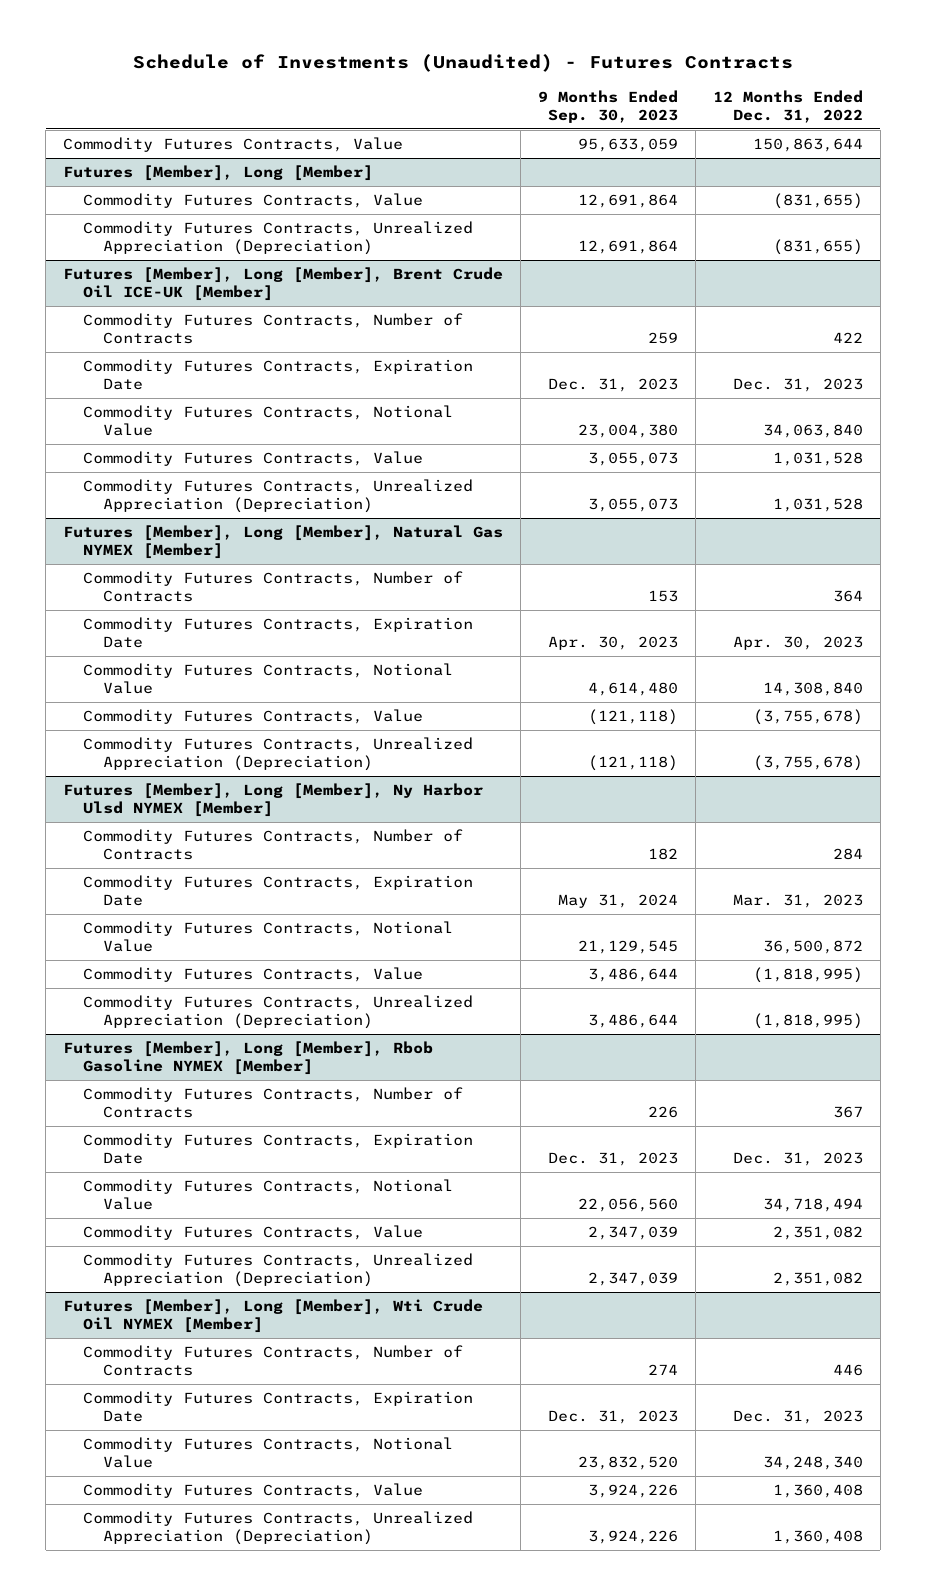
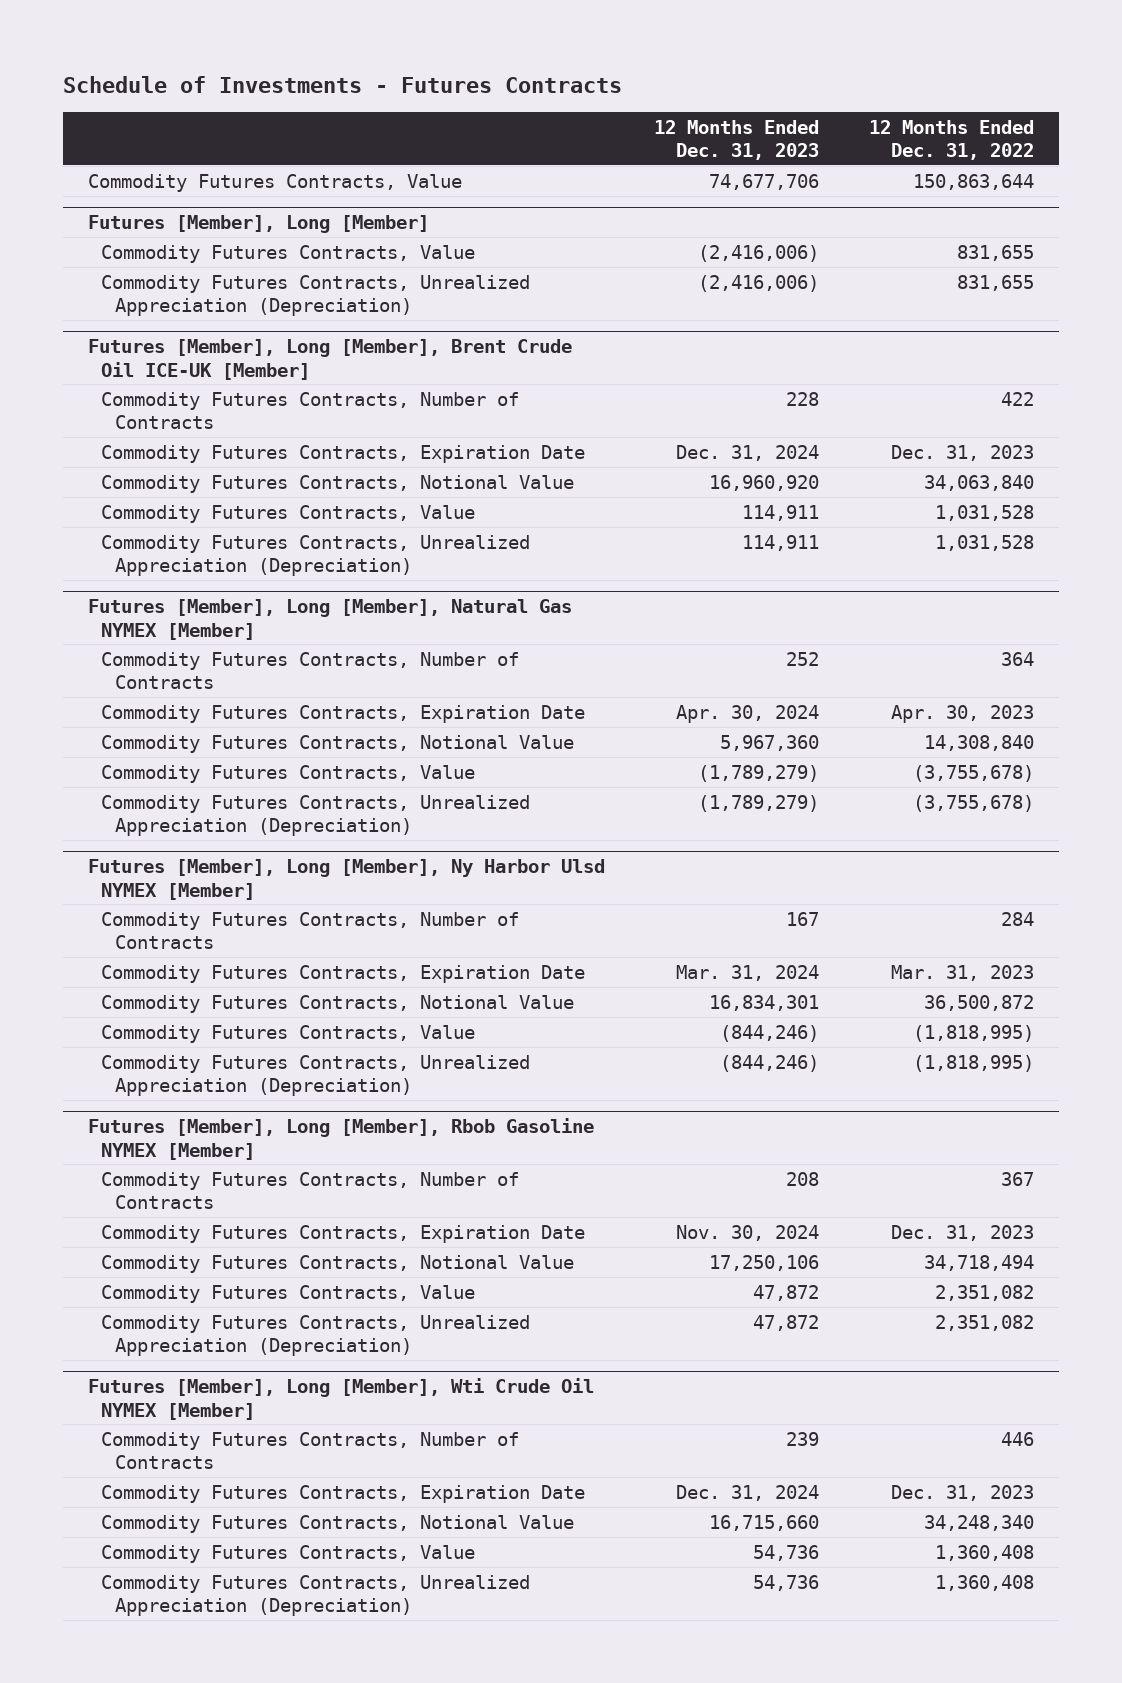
[133,54,794,73] Schedule of Investments (Unaudited) - Futures Contracts -> [62,75,622,93] Schedule of Investments - Futures Contracts
[538,90,679,123] 9 Months Ended Sep. 30, 2023 -> none
none -> [654,119,820,160] 12 Months Ended Dec. 31, 2023
[772,193,863,210] (831,655) -> [956,244,1034,261] 831,655
[772,238,863,255] (831,655) -> [956,274,1034,291] 831,655

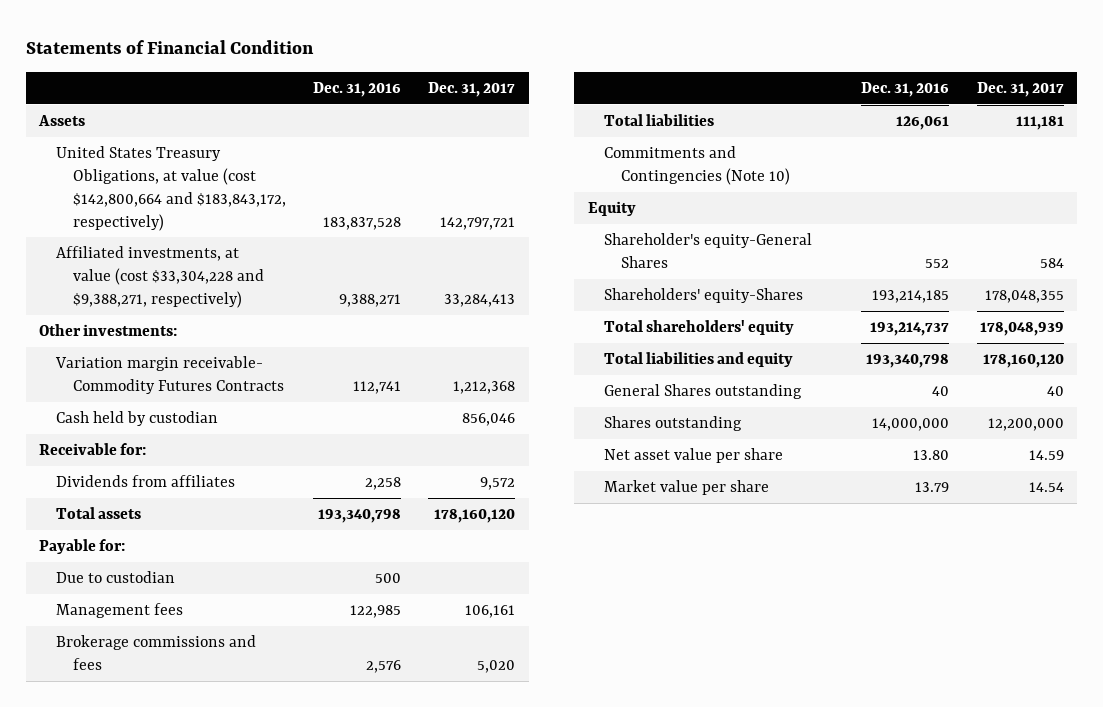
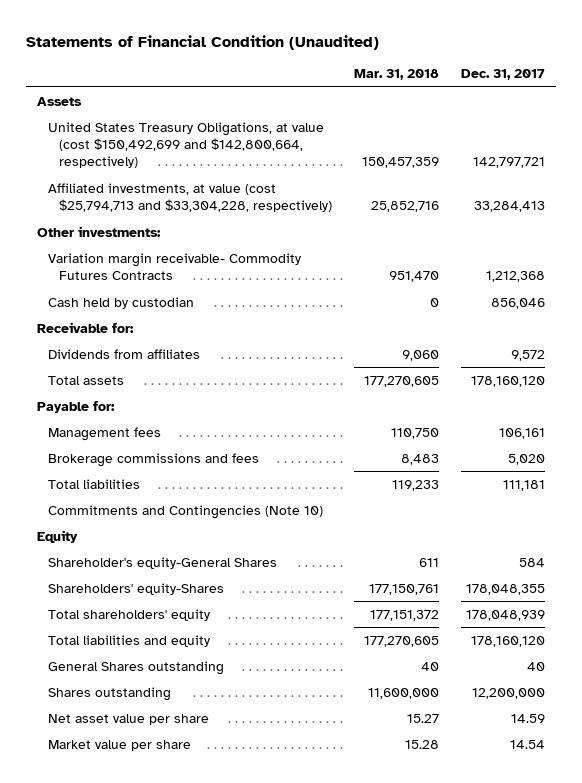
[25,39,314,54] Statements of Financial Condition -> [26,34,380,50] Statements of Financial Condition (Unaudited)
[312,81,401,97] Dec. 31, 2016 -> none
none -> [353,69,439,81] Mar. 31, 2018
[55,146,286,231] United States Treasury Obligations, at value (cost $142,800,664 and $183,843,172, respectively) -> [47,121,324,168] United States Treasury Obligations, at value (cost $150,492,699 and $142,800,664, respectively)
[55,246,264,308] Affiliated investments, at value (cost $33,304,228 and $9,388,271, respectively) -> [47,182,332,212] Affiliated investments, at value (cost $25,794,713 and $33,304,228, respectively)
[55,571,175,584] Due to custodian -> none

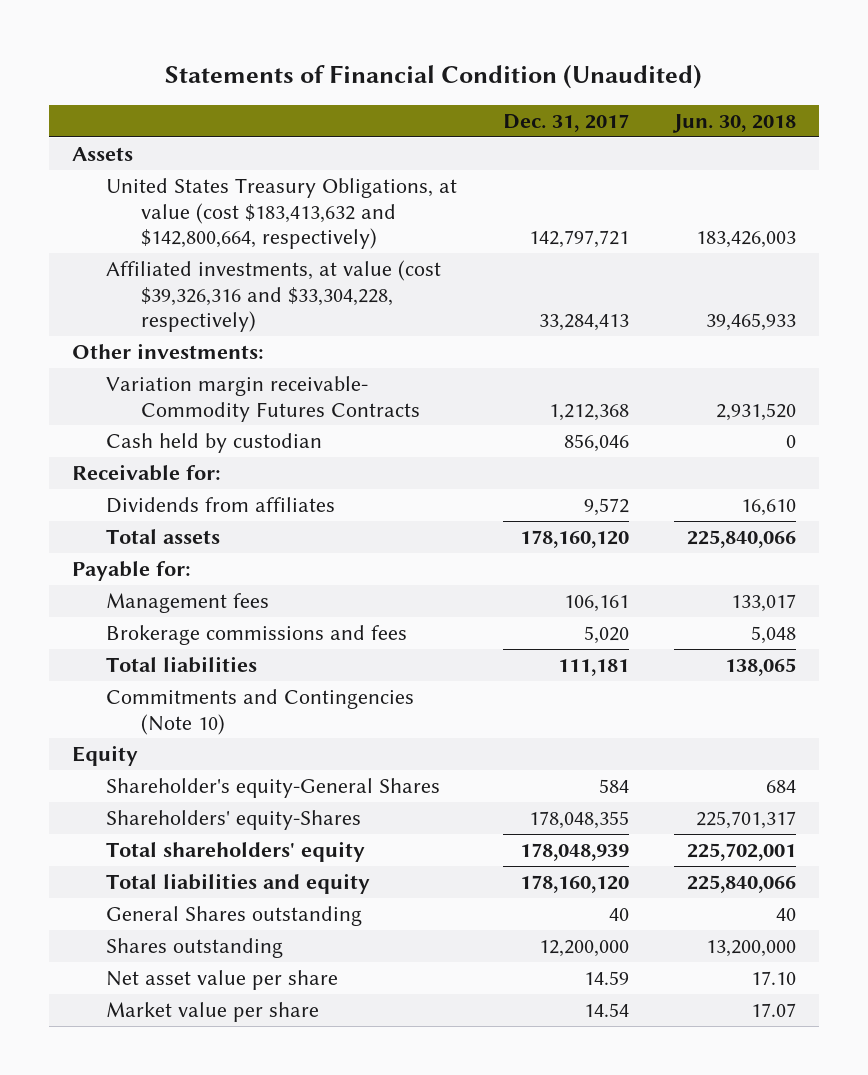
[353,69,439,81] Mar. 31, 2018 -> none
none -> [672,114,797,134] Jun. 30, 2018
[47,121,324,168] United States Treasury Obligations, at value (cost $150,492,699 and $142,800,664, respectively) -> [106,177,458,250] United States Treasury Obligations, at value (cost $183,413,632 and $142,800,664, respectively)
[47,182,332,212] Affiliated investments, at value (cost $25,794,713 and $33,304,228, respectively) -> [106,259,442,333] Affiliated investments, at value (cost $39,326,316 and $33,304,228, respectively)

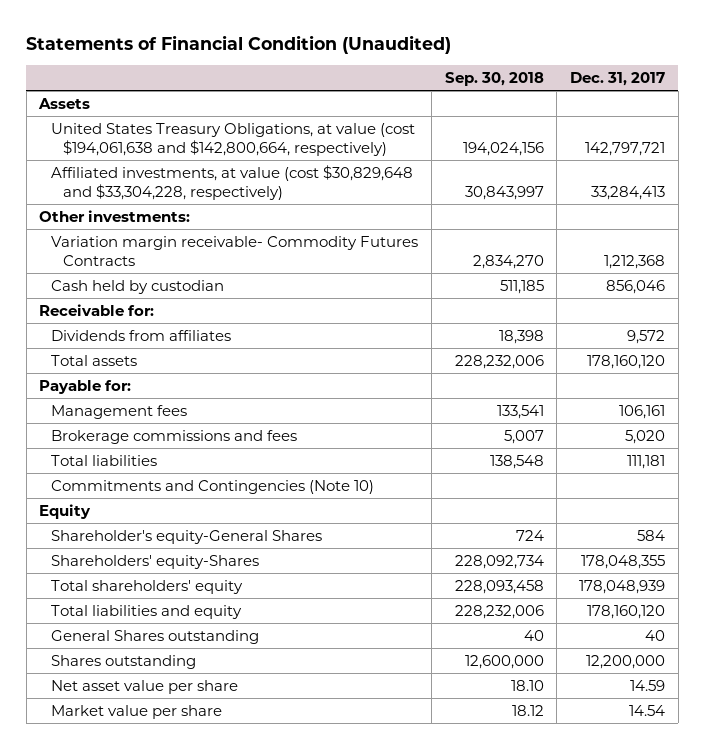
[672,114,797,134] Jun. 30, 2018 -> none
none -> [444,71,544,86] Sep. 30, 2018
[106,177,458,250] United States Treasury Obligations, at value (cost $183,413,632 and $142,800,664, respectively) -> [51,123,416,156] United States Treasury Obligations, at value (cost $194,061,638 and $142,800,664, respectively)
[106,259,442,333] Affiliated investments, at value (cost $39,326,316 and $33,304,228, respectively) -> [51,165,414,200] Affiliated investments, at value (cost $30,829,648 and $33,304,228, respectively)

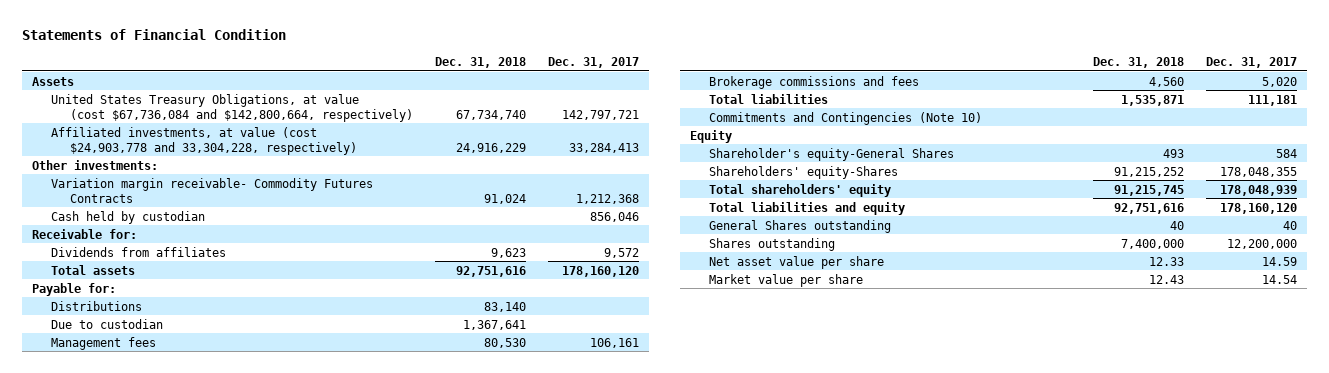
[26,34,452,54] Statements of Financial Condition (Unaudited) -> [21,29,286,41] Statements of Financial Condition
[444,71,544,86] Sep. 30, 2018 -> none
none -> [434,57,526,69] Dec. 31, 2018
[51,123,416,156] United States Treasury Obligations, at value (cost $194,061,638 and $142,800,664, respectively) -> [51,93,414,122] United States Treasury Obligations, at value (cost $67,736,084 and $142,800,664, respectively)
[51,165,414,200] Affiliated investments, at value (cost $30,829,648 and $33,304,228, respectively) -> [51,126,358,155] Affiliated investments, at value (cost $24,903,778 and 33,304,228, respectively)
none -> [51,300,143,311] Distributions
none -> [51,318,164,329] Due to custodian

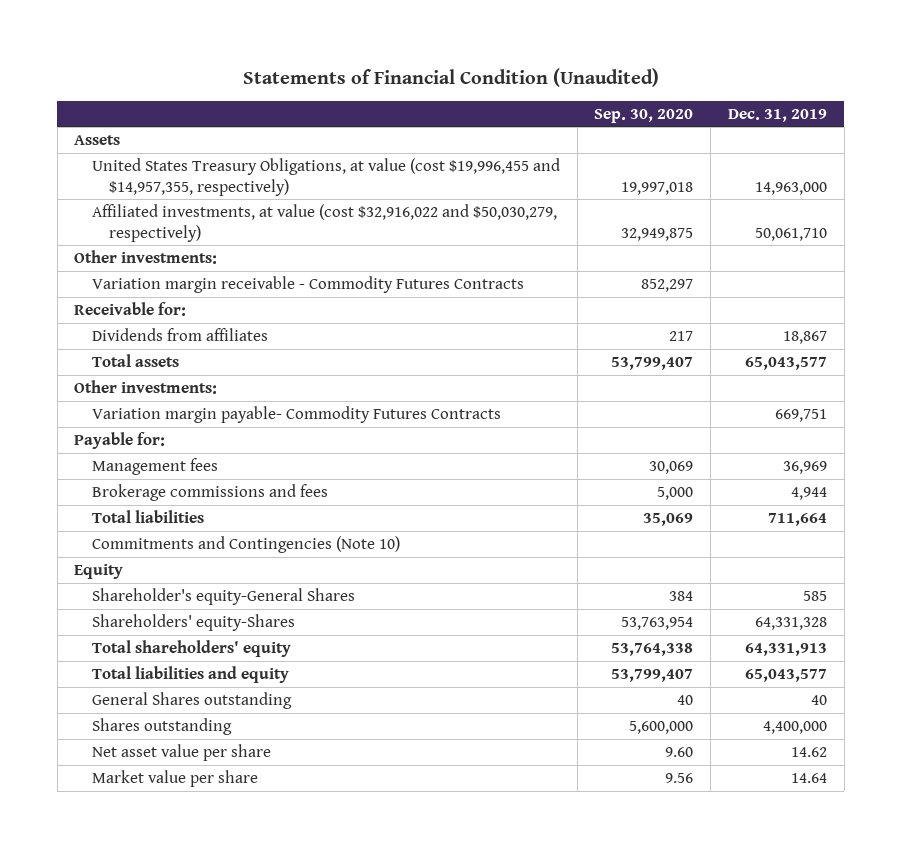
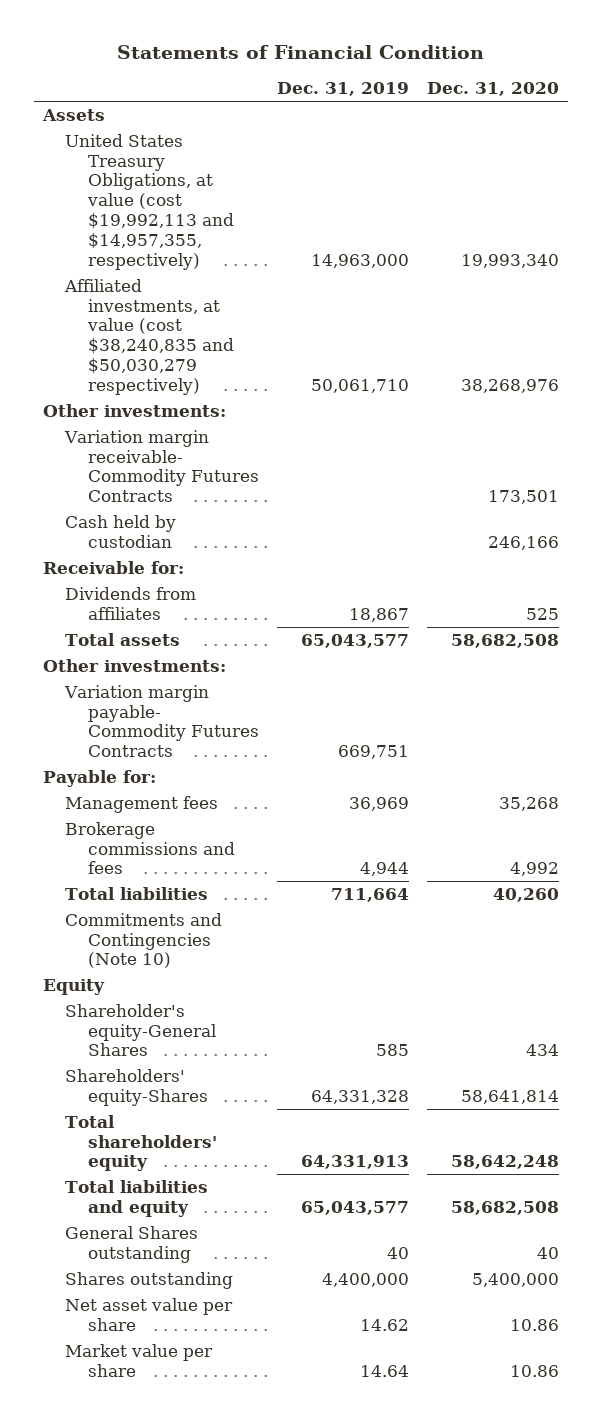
[242,67,659,87] Statements of Financial Condition (Unaudited) -> [116,44,484,59] Statements of Financial Condition
[594,108,694,123] Sep. 30, 2020 -> none
none -> [427,82,560,97] Dec. 31, 2020
[91,158,560,196] United States Treasury Obligations, at value (cost $19,996,455 and $14,957,355, respectively) -> [65,133,234,270] United States Treasury Obligations, at value (cost $19,992,113 and $14,957,355, respectively)
[91,204,557,242] Affiliated investments, at value (cost $32,916,022 and $50,030,279, respectively) -> [64,278,234,395] Affiliated investments, at value (cost $38,240,835 and $50,030,279 respectively)
[91,276,524,294] Variation margin receivable - Commodity Futures Contracts -> [64,429,259,503] Variation margin receivable- Commodity Futures Contracts
none -> [65,514,177,548] Cash held by custodian

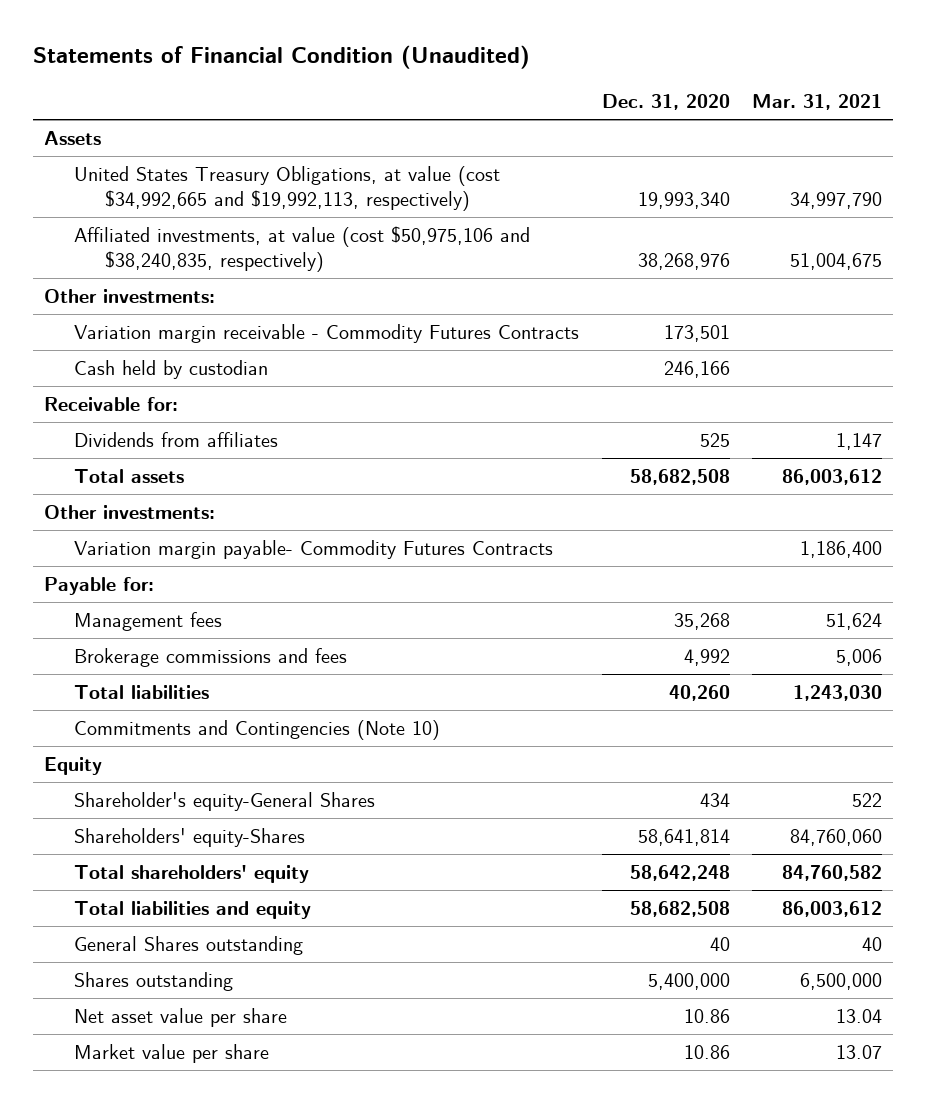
[116,44,484,59] Statements of Financial Condition -> [32,45,530,70] Statements of Financial Condition (Unaudited)
[276,82,409,97] Dec. 31, 2019 -> none
none -> [751,94,882,111] Mar. 31, 2021
[65,133,234,270] United States Treasury Obligations, at value (cost $19,992,113 and $14,957,355, respectively) -> [74,165,501,212] United States Treasury Obligations, at value (cost $34,992,665 and $19,992,113, respectively)
[64,278,234,395] Affiliated investments, at value (cost $38,240,835 and $50,030,279 respectively) -> [74,225,531,273] Affiliated investments, at value (cost $50,975,106 and $38,240,835, respectively)
[64,429,259,503] Variation margin receivable- Commodity Futures Contracts -> [74,323,580,343] Variation margin receivable - Commodity Futures Contracts

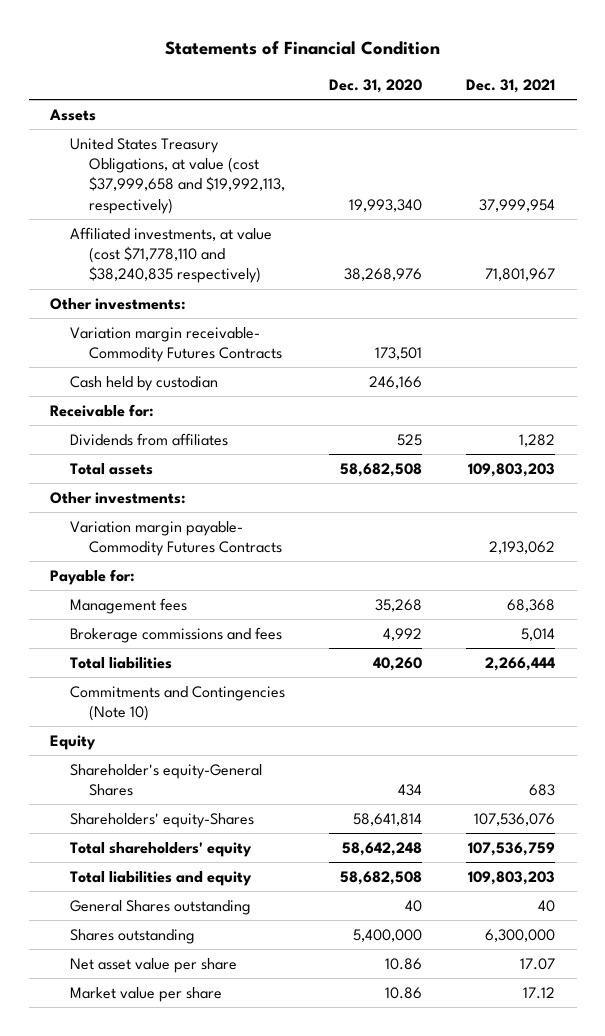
[32,45,530,70] Statements of Financial Condition (Unaudited) -> [164,40,440,55] Statements of Financial Condition
[751,94,882,111] Mar. 31, 2021 -> none
none -> [465,78,555,93] Dec. 31, 2021
[74,165,501,212] United States Treasury Obligations, at value (cost $34,992,665 and $19,992,113, respectively) -> [69,137,286,214] United States Treasury Obligations, at value (cost $37,999,658 and $19,992,113, respectively)
[74,225,531,273] Affiliated investments, at value (cost $50,975,106 and $38,240,835, respectively) -> [69,226,272,284] Affiliated investments, at value (cost $71,778,110 and $38,240,835 respectively)
[74,323,580,343] Variation margin receivable - Commodity Futures Contracts -> [69,326,283,363] Variation margin receivable- Commodity Futures Contracts

